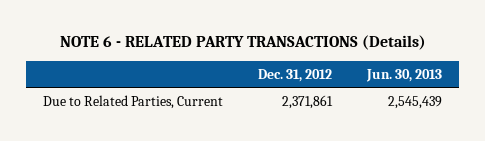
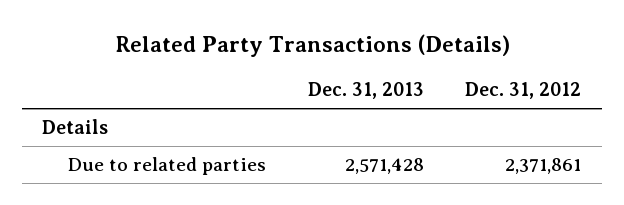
[59,35,426,51] NOTE 6 - RELATED PARTY TRANSACTIONS (Details) -> [114,33,510,57] Related Party Transactions (Details)
[365,68,442,82] Jun. 30, 2013 -> none
none -> [307,82,424,100] Dec. 31, 2013
none -> [42,119,109,135] Details
[43,94,224,109] Due to Related Parties, Current -> [67,157,266,176] Due to related parties

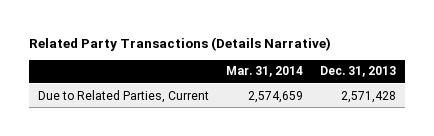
[114,33,510,57] Related Party Transactions (Details) -> [29,36,332,51] Related Party Transactions (Details Narrative)
[465,82,582,100] Dec. 31, 2012 -> none
none -> [225,66,303,78] Mar. 31, 2014
[42,119,109,135] Details -> none
[67,157,266,176] Due to related parties -> [37,89,209,103] Due to Related Parties, Current

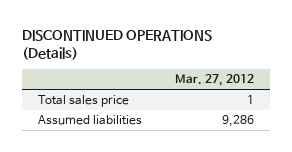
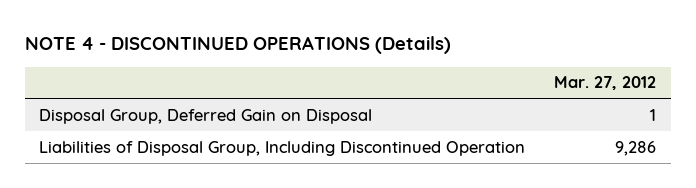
[21,29,212,60] DISCONTINUED OPERATIONS (Details) -> [25,36,452,55] NOTE 4 - DISCONTINUED OPERATIONS (Details)
[37,95,129,108] Total sales price -> [39,108,373,124] Disposal Group, Deferred Gain on Disposal
[37,115,142,126] Assumed liabilities -> [39,140,526,156] Liabilities of Disposal Group, Including Discontinued Operation

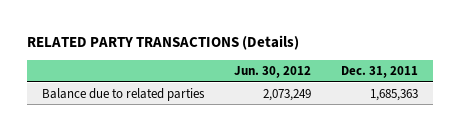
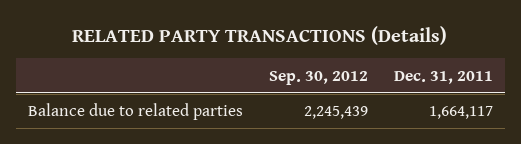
[234,66,312,79] Jun. 30, 2012 -> none
none -> [268,70,368,85] Sep. 30, 2012
[370,88,419,101] 1,685,363 -> [428,106,493,120] 1,664,117

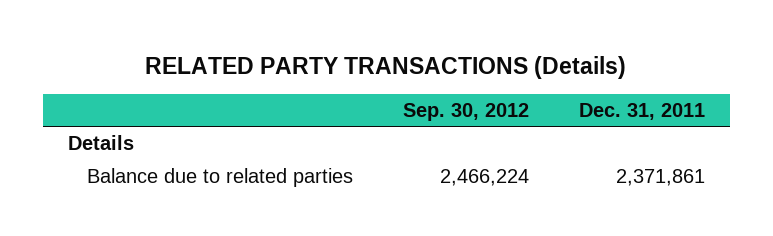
none -> [67,135,134,151] Details
[303,106,368,120] 2,245,439 -> [439,169,529,187] 2,466,224
[428,106,493,120] 1,664,117 -> [615,169,705,187] 2,371,861

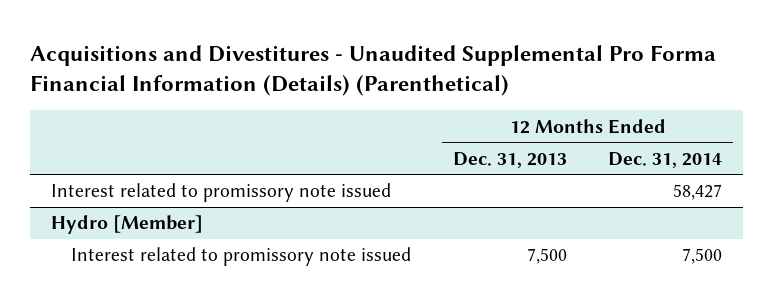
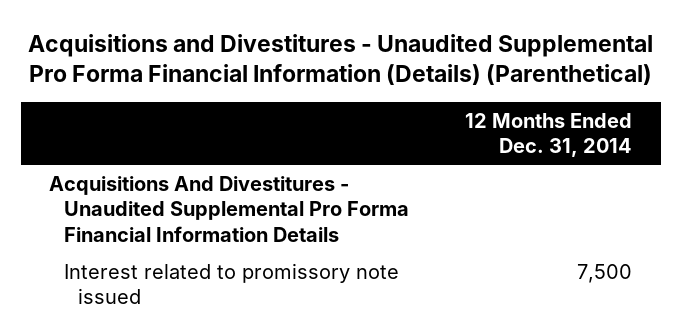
[452,151,567,168] Dec. 31, 2013 -> none
[51,183,392,203] Interest related to promissory note issued -> none
[51,215,204,235] Hydro [Member] -> none
none -> [49,175,409,242] Acquisitions And Divestitures - Unaudited Supplemental Pro Forma Financial Information Details

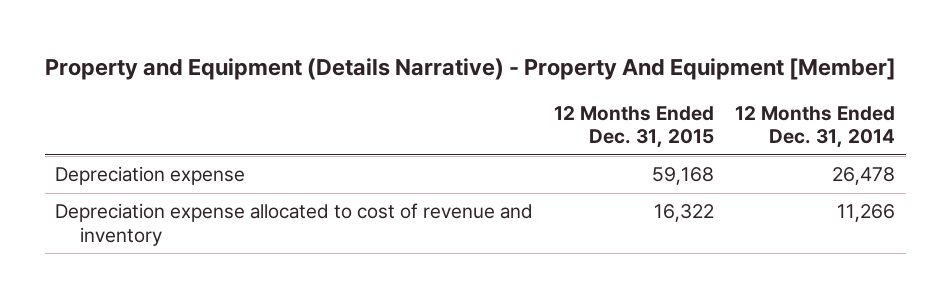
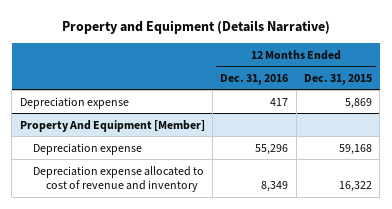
[44,57,896,80] Property and Equipment (Details Narrative) - Property And Equipment [Member] -> [61,19,330,34] Property and Equipment (Details Narrative)
[735,105,896,149] 12 Months Ended Dec. 31, 2014 -> none
none -> [220,73,289,85] Dec. 31, 2016
none -> [19,96,129,109] Depreciation expense
none -> [19,119,205,132] Property And Equipment [Member]

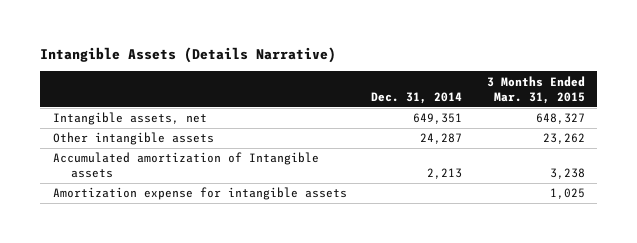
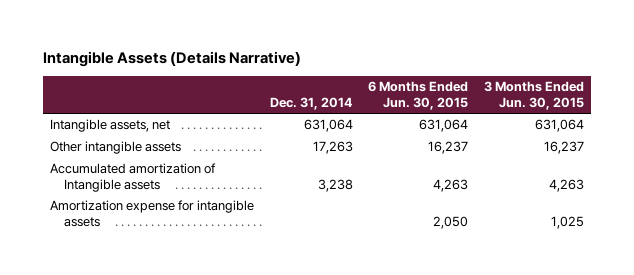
[486,75,585,104] 3 Months Ended Mar. 31, 2015 -> none
none -> [368,81,469,110] 6 Months Ended Jun. 30, 2015
none -> [483,81,584,110] 3 Months Ended Jun. 30, 2015
[413,113,463,125] 649,351 -> [303,119,353,133] 631,064
[420,133,463,145] 24,287 -> [312,141,353,155] 17,263
[427,168,463,180] 2,213 -> [317,179,353,193] 3,238

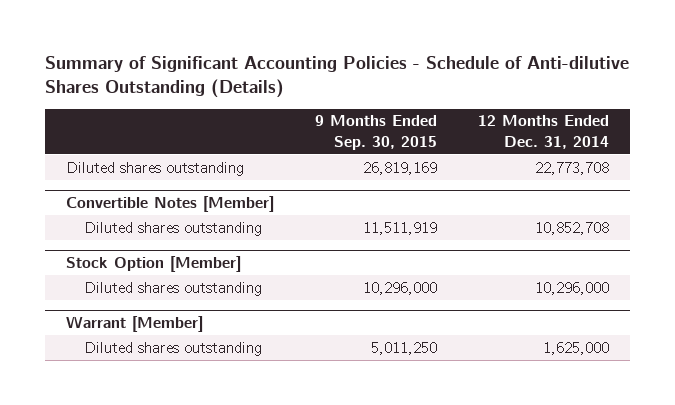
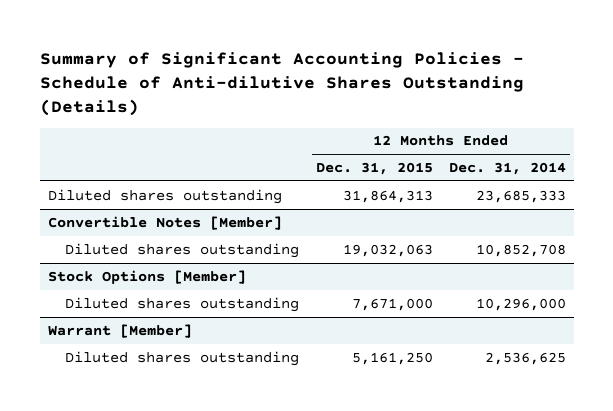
[315,115,438,150] 9 Months Ended Sep. 30, 2015 -> none
none -> [315,162,433,176] Dec. 31, 2015
[535,161,610,175] 22,773,708 -> [475,189,566,203] 23,685,333
[65,255,241,272] Stock Option [Member] -> [47,269,246,284] Stock Options [Member]
[543,341,610,355] 1,625,000 -> [484,351,566,365] 2,536,625

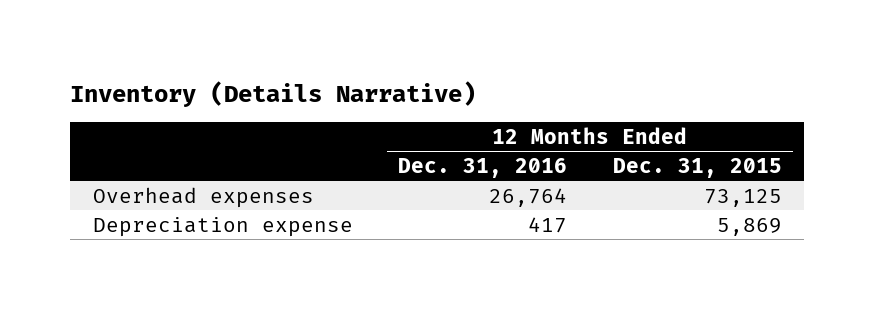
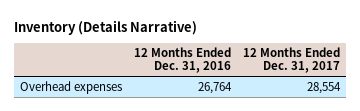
[612,157,782,178] Dec. 31, 2015 -> none
none -> [242,47,340,74] 12 Months Ended Dec. 31, 2017
[92,216,353,237] Depreciation expense -> none

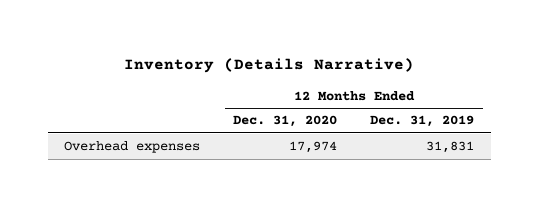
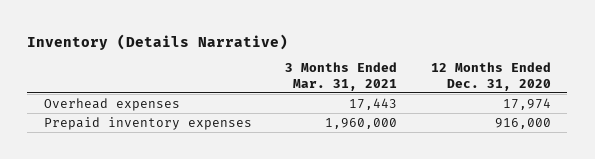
[370,115,475,128] Dec. 31, 2019 -> none
none -> [285,62,398,91] 3 Months Ended Mar. 31, 2021
none -> [44,116,253,130] Prepaid inventory expenses

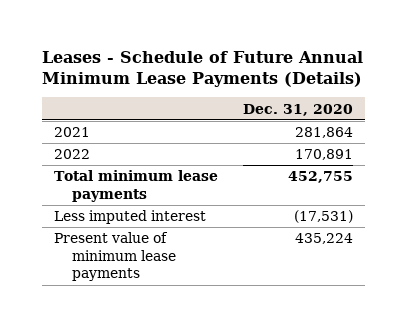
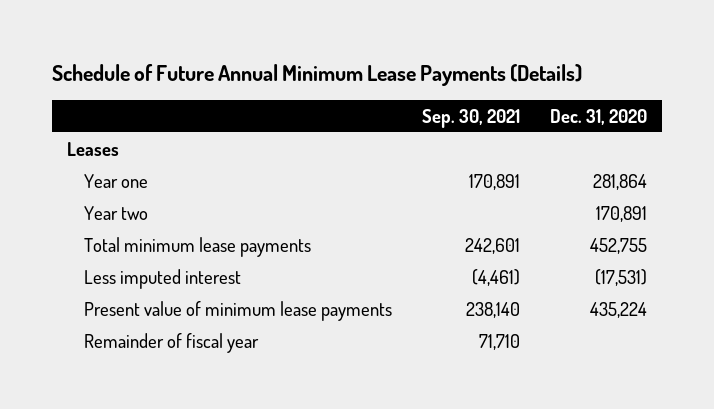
[41,50,363,87] Leases - Schedule of Future Annual Minimum Lease Payments (Details) -> [52,64,583,87] Schedule of Future Annual Minimum Lease Payments (Details)
none -> [421,108,520,128] Sep. 30, 2021
none -> [67,141,120,156] Leases
[54,127,91,138] 2021 -> [84,173,149,188] Year one
[54,149,91,160] 2022 -> [84,205,149,220] Year two
none -> [84,332,260,353] Remainder of fiscal year

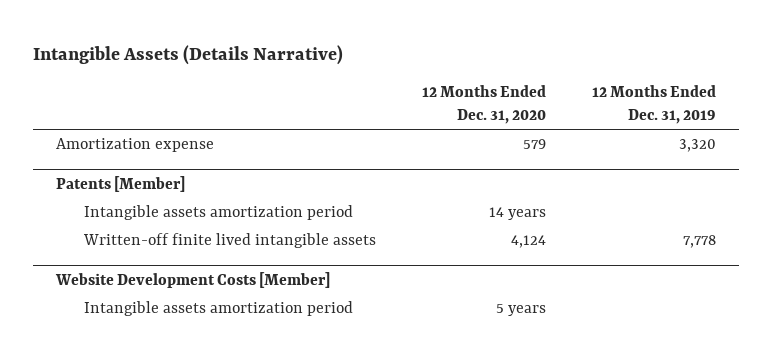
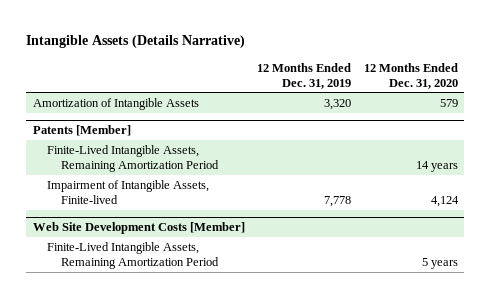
[55,138,214,153] Amortization expense -> [32,97,199,110] Amortization of Intangible Assets
[84,205,354,221] Intangible assets amortization period -> [46,144,220,172] Finite-Lived Intangible Assets, Remaining Amortization Period
[83,233,377,249] Written-off finite lived intangible assets -> [46,179,209,204] Impairment of Intangible Assets, Finite-lived
[54,271,330,288] Website Development Costs [Member] -> [32,222,245,235] Web Site Development Costs [Member]
[84,301,354,317] Intangible assets amortization period -> [46,241,220,269] Finite-Lived Intangible Assets, Remaining Amortization Period

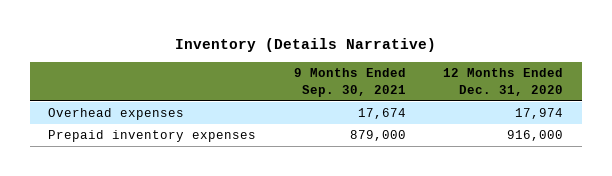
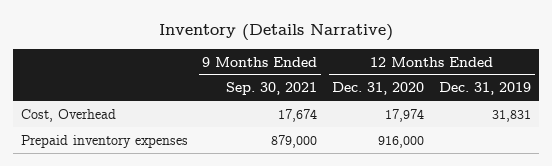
none -> [439,82,532,96] Dec. 31, 2019
[48,108,185,121] Overhead expenses -> [20,108,116,122] Cost, Overhead

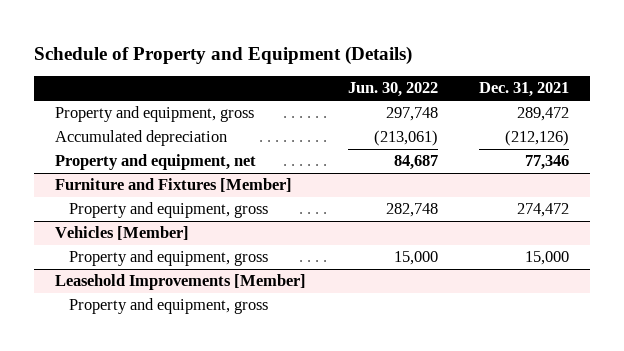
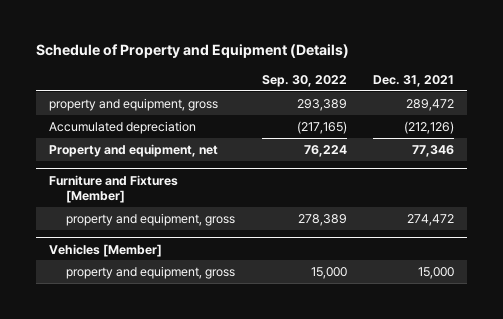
[347,82,438,98] Jun. 30, 2022 -> none
none -> [261,74,347,87] Sep. 30, 2022
[55,106,255,123] Property and equipment, gross -> [48,97,218,111] property and equipment, gross
[68,202,268,219] Property and equipment, gross -> [66,212,236,226] property and equipment, gross
[55,274,307,291] Leasehold Improvements [Member] -> none
[68,298,268,315] Property and equipment, gross -> none
[68,250,268,267] Property and equipment, gross -> [66,265,236,279] property and equipment, gross

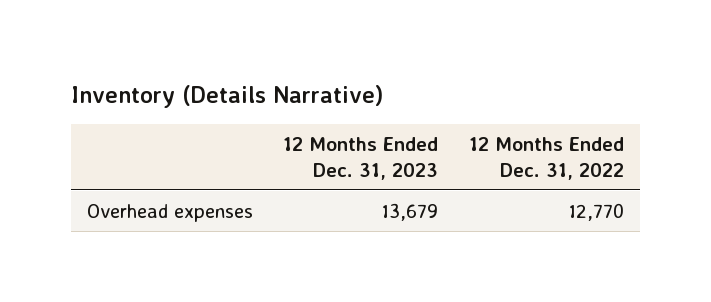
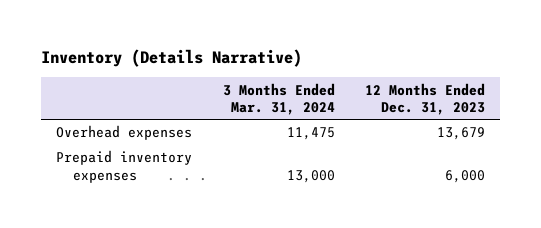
[469,137,625,180] 12 Months Ended Dec. 31, 2022 -> none
none -> [222,82,335,116] 3 Months Ended Mar. 31, 2024
none -> [56,150,193,183] Prepaid inventory expenses

